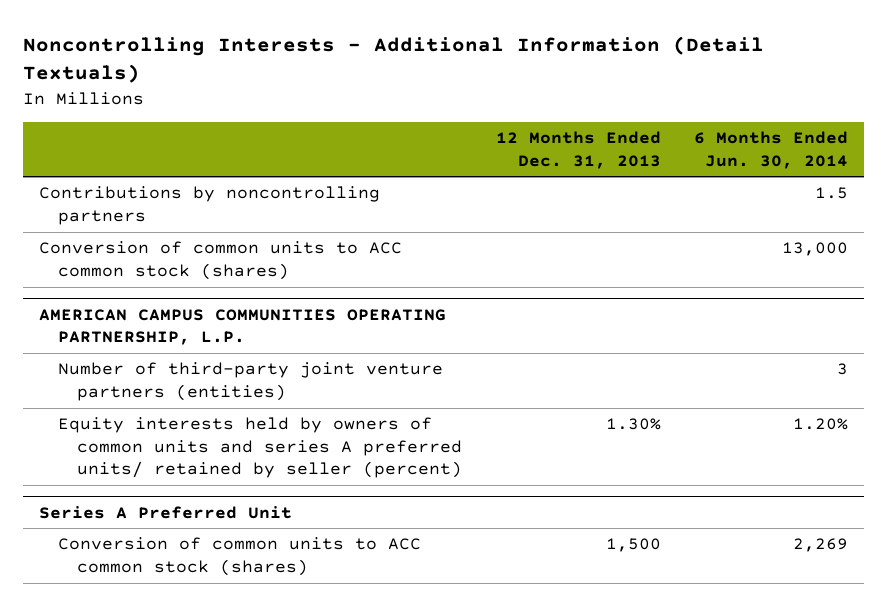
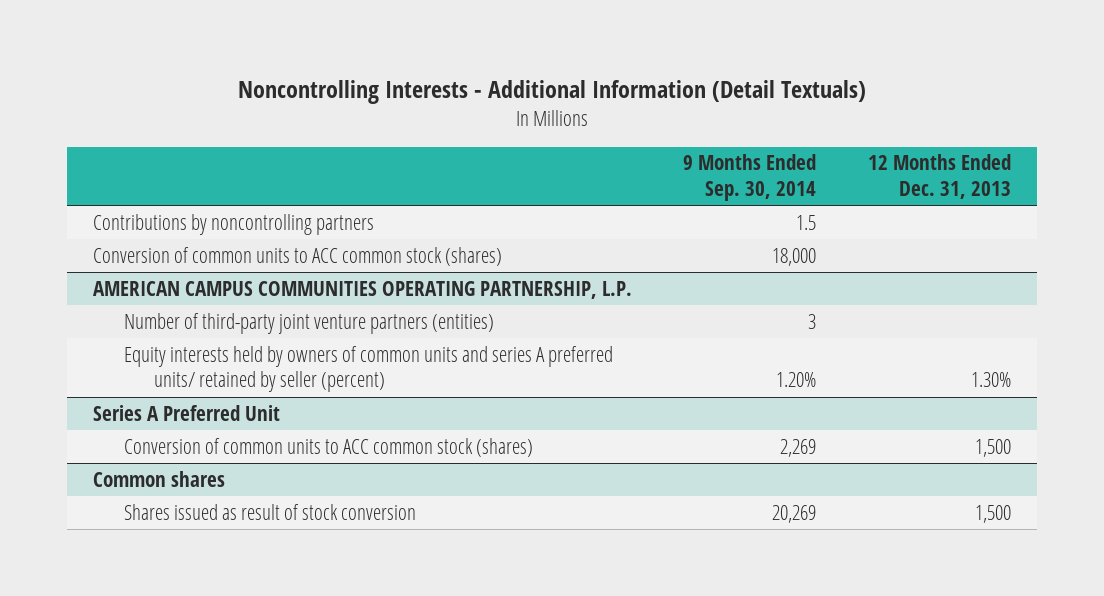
[693,131,848,169] 6 Months Ended Jun. 30, 2014 -> none
none -> [683,154,817,201] 9 Months Ended Sep. 30, 2014
none -> [92,470,225,487] Common shares
none -> [123,503,416,520] Shares issued as result of stock conversion

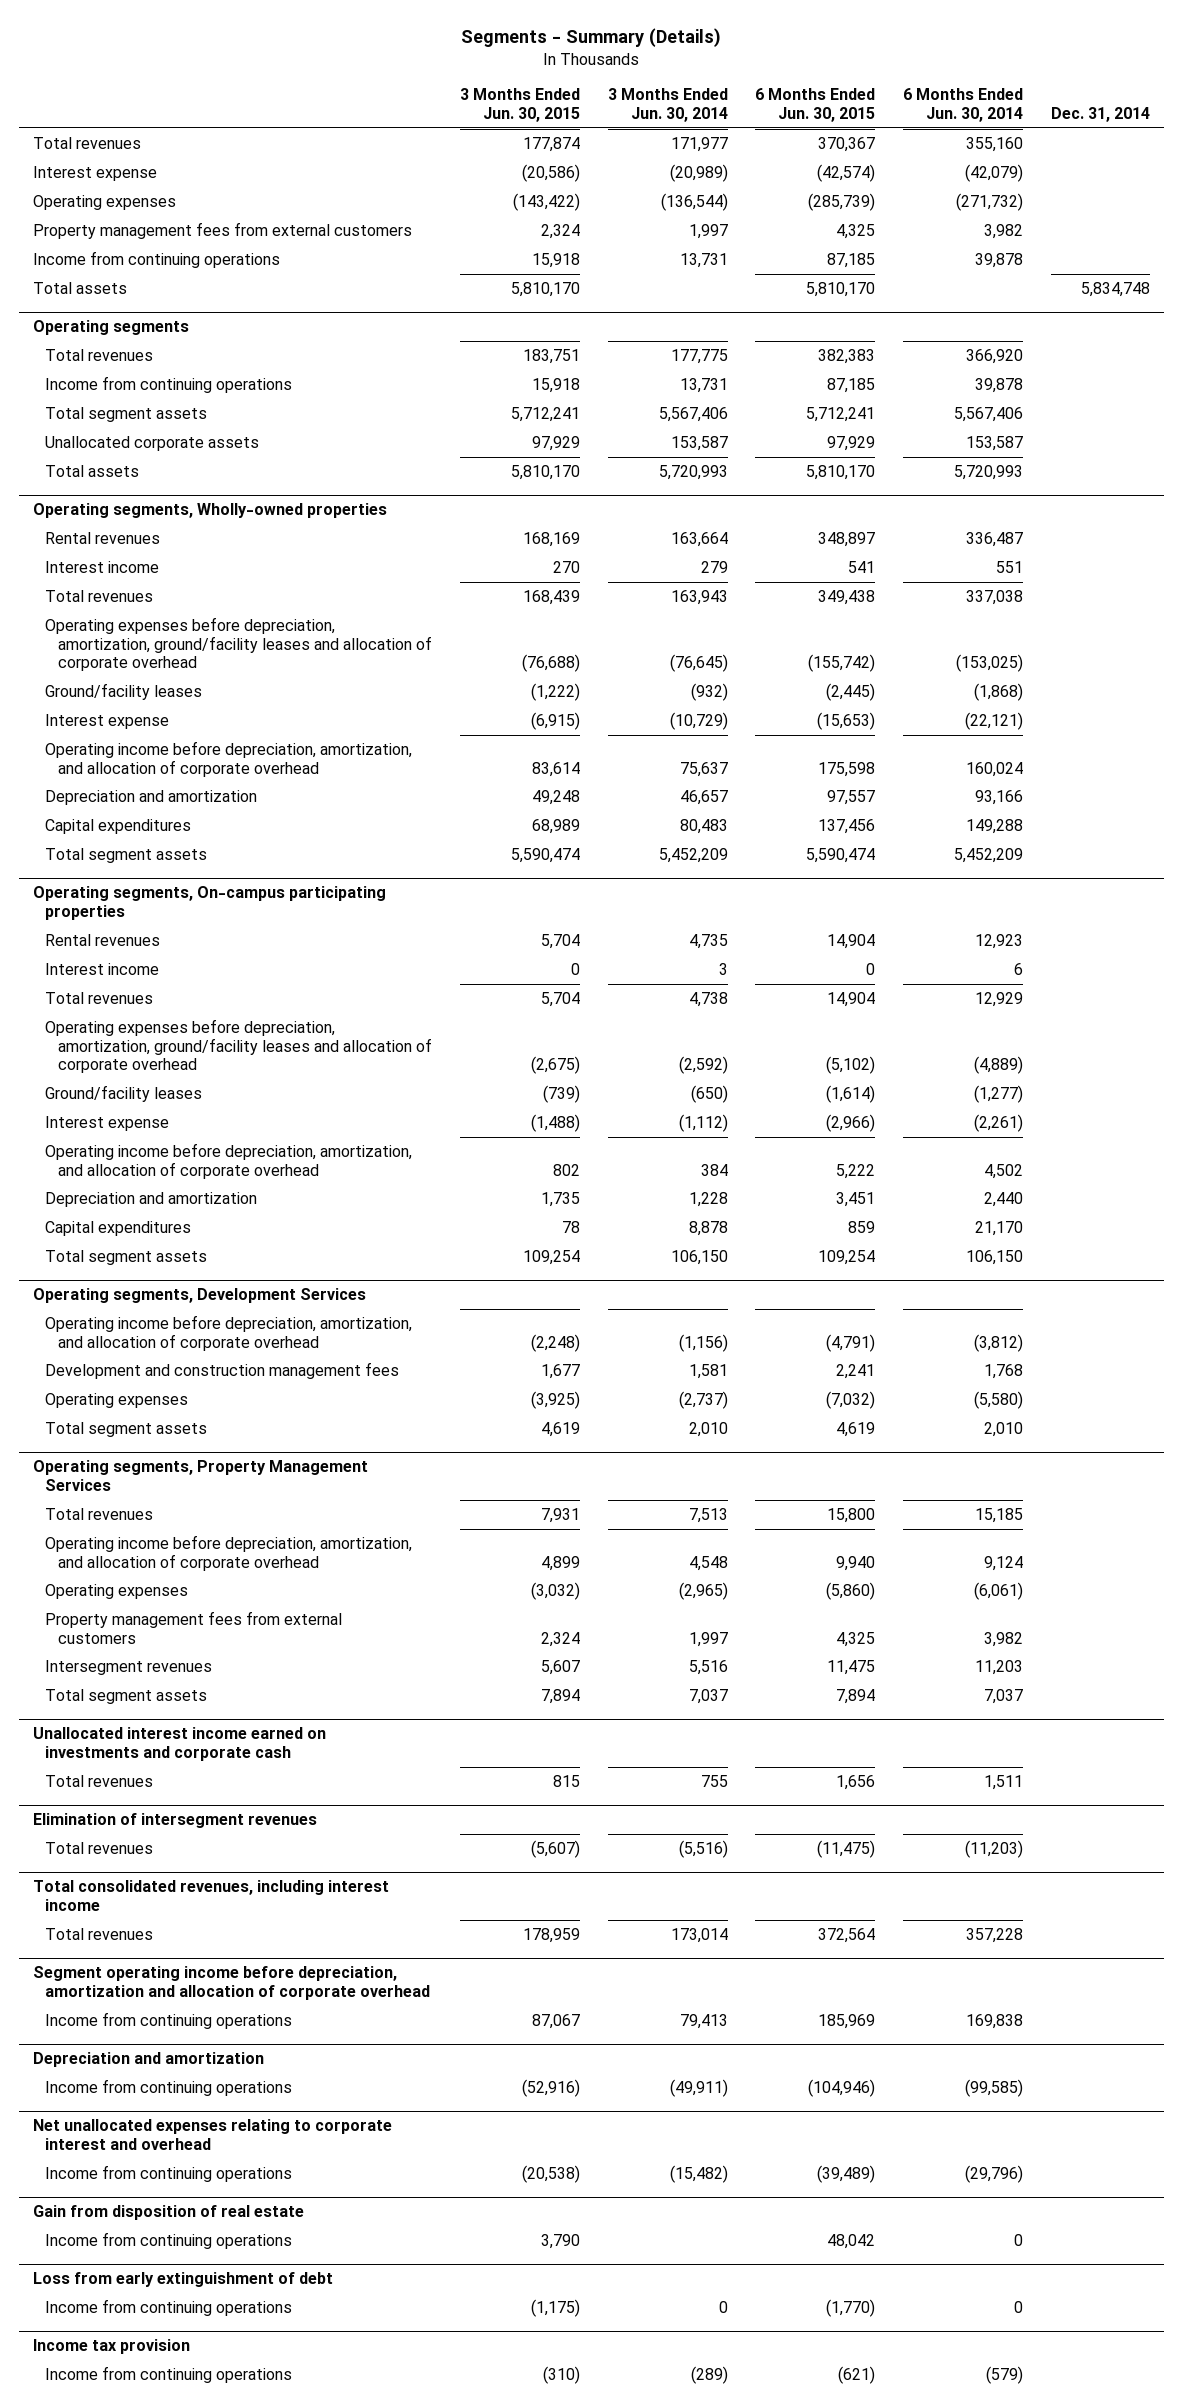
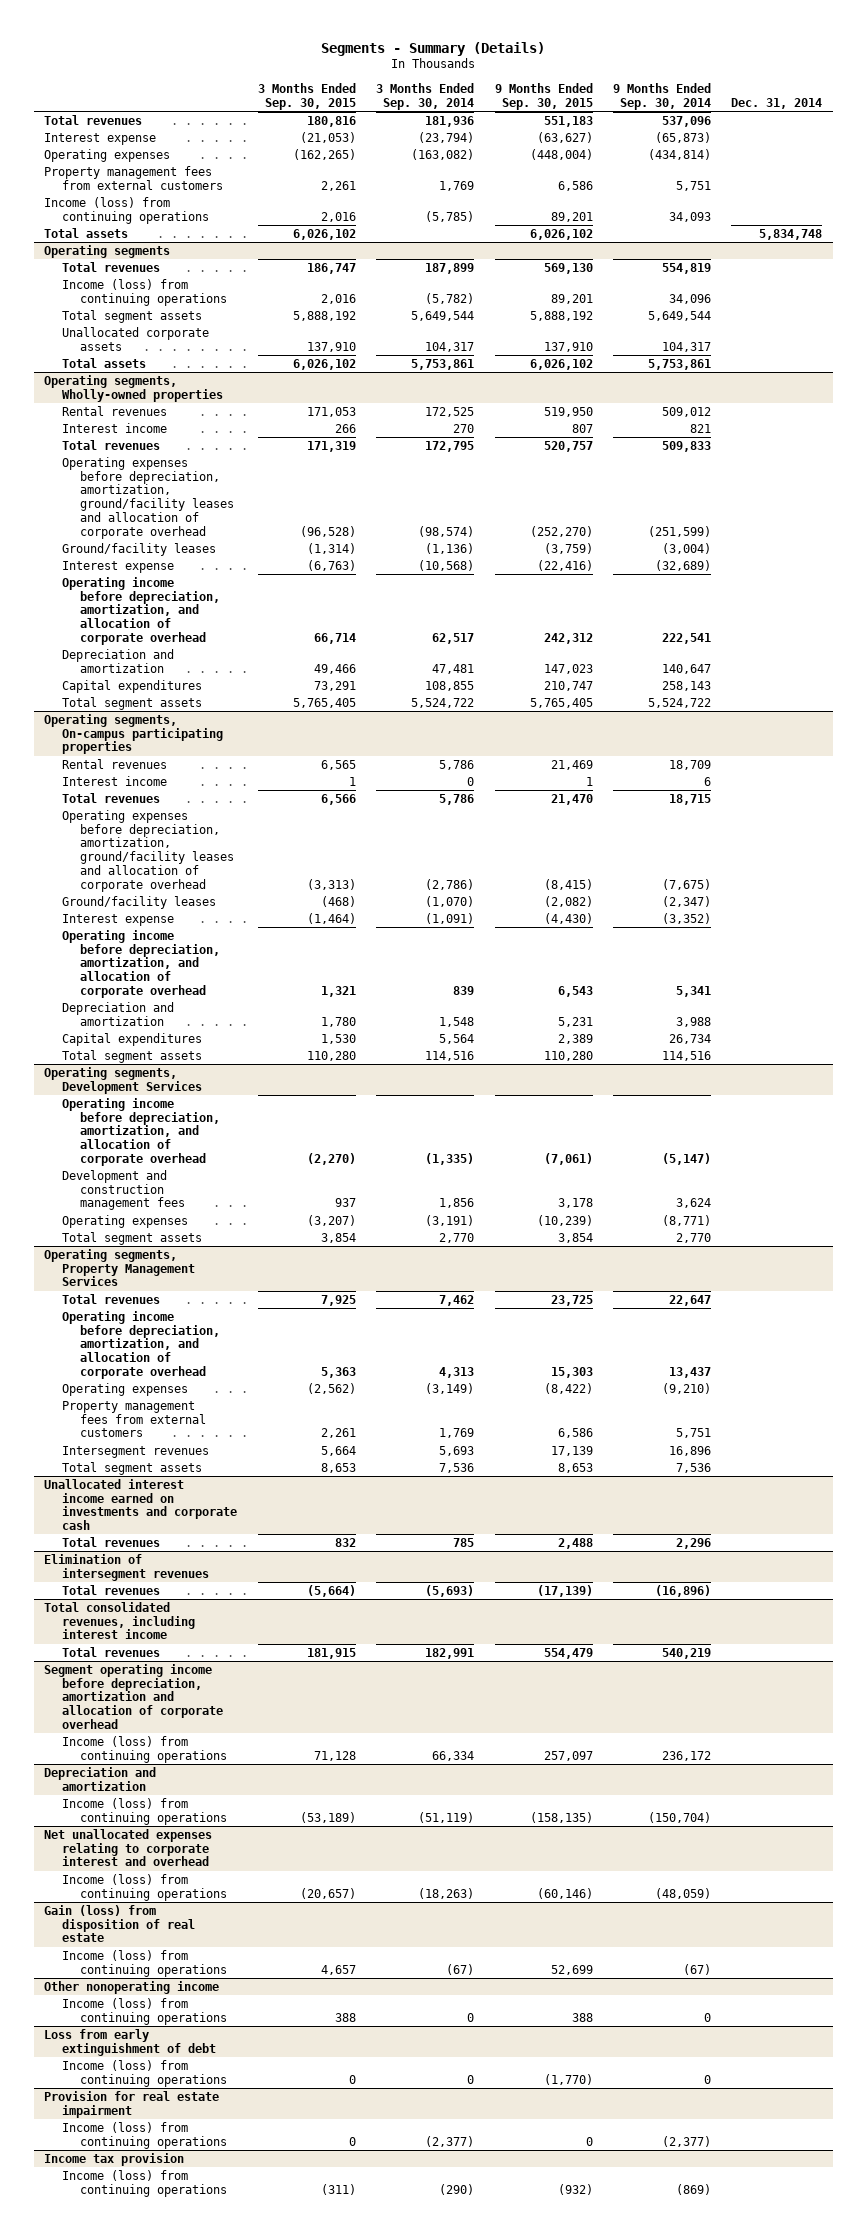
[459,88,580,123] 3 Months Ended Jun. 30, 2015 -> none
[607,88,728,123] 3 Months Ended Jun. 30, 2014 -> none
[755,88,876,123] 6 Months Ended Jun. 30, 2015 -> none
[903,88,1024,123] 6 Months Ended Jun. 30, 2014 -> none
none -> [257,83,356,110] 3 Months Ended Sep. 30, 2015
none -> [376,83,475,110] 3 Months Ended Sep. 30, 2014
none -> [494,83,593,110] 9 Months Ended Sep. 30, 2015
none -> [612,83,711,110] 9 Months Ended Sep. 30, 2014
[32,250,280,268] Income from continuing operations -> [44,196,210,224] Income (loss) from continuing operations
[45,375,293,393] Income from continuing operations -> [62,278,228,306] Income (loss) from continuing operations
[45,2011,293,2029] Income from continuing operations -> [62,1735,228,1763] Income (loss) from continuing operations
[45,2078,293,2096] Income from continuing operations -> [62,1797,228,1825] Income (loss) from continuing operations
[45,2164,293,2182] Income from continuing operations -> [62,1873,228,1901] Income (loss) from continuing operations
[32,2205,304,2221] Gain from disposition of real estate -> [44,1904,196,1943] Gain (loss) from disposition of real estate
[45,2231,293,2249] Income from continuing operations -> [62,1949,228,1977] Income (loss) from continuing operations
none -> [44,1980,220,1994] Other nonoperating income
none -> [62,1997,228,2025] Income (loss) from continuing operations
[45,2298,293,2316] Income from continuing operations -> [62,2059,228,2087] Income (loss) from continuing operations
none -> [44,2090,220,2118] Provision for real estate impairment
none -> [62,2121,228,2149] Income (loss) from continuing operations
[45,2365,293,2383] Income from continuing operations -> [62,2169,228,2197] Income (loss) from continuing operations

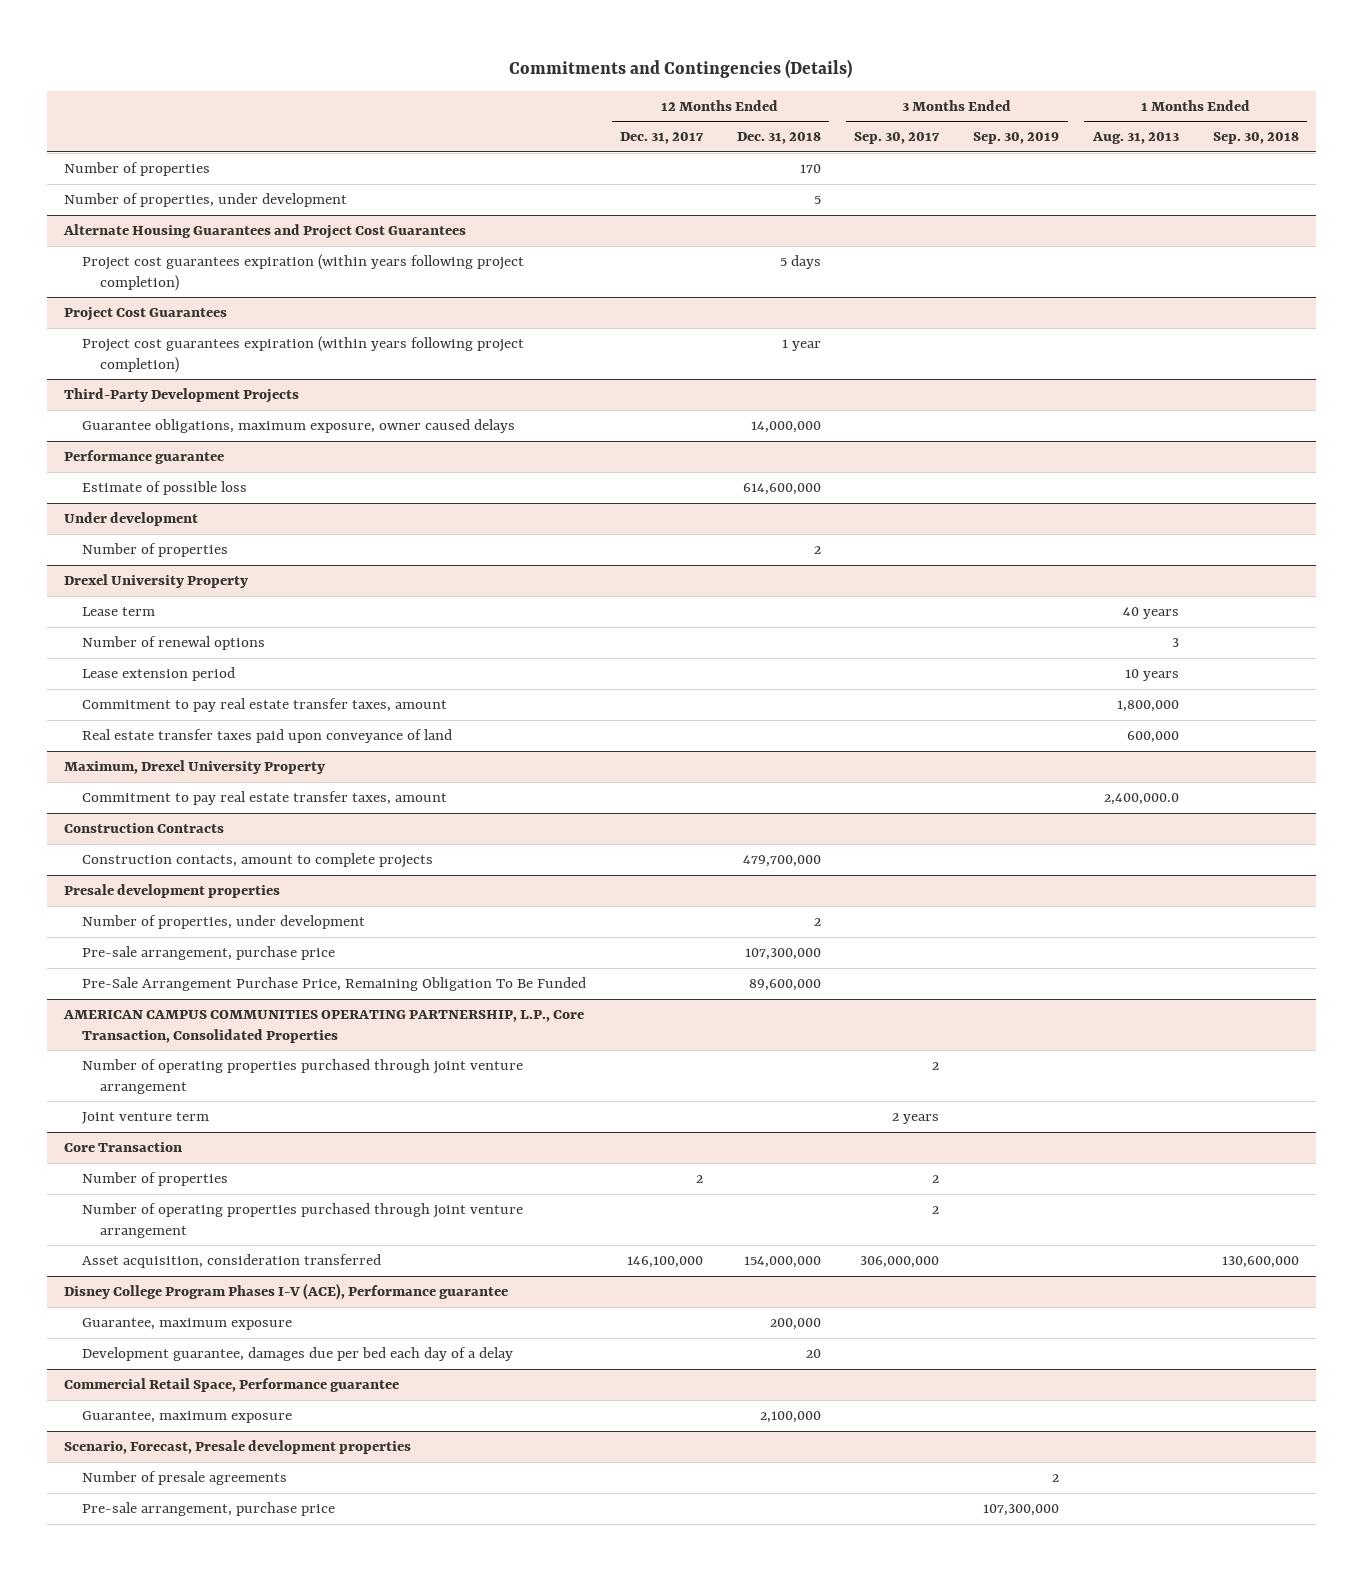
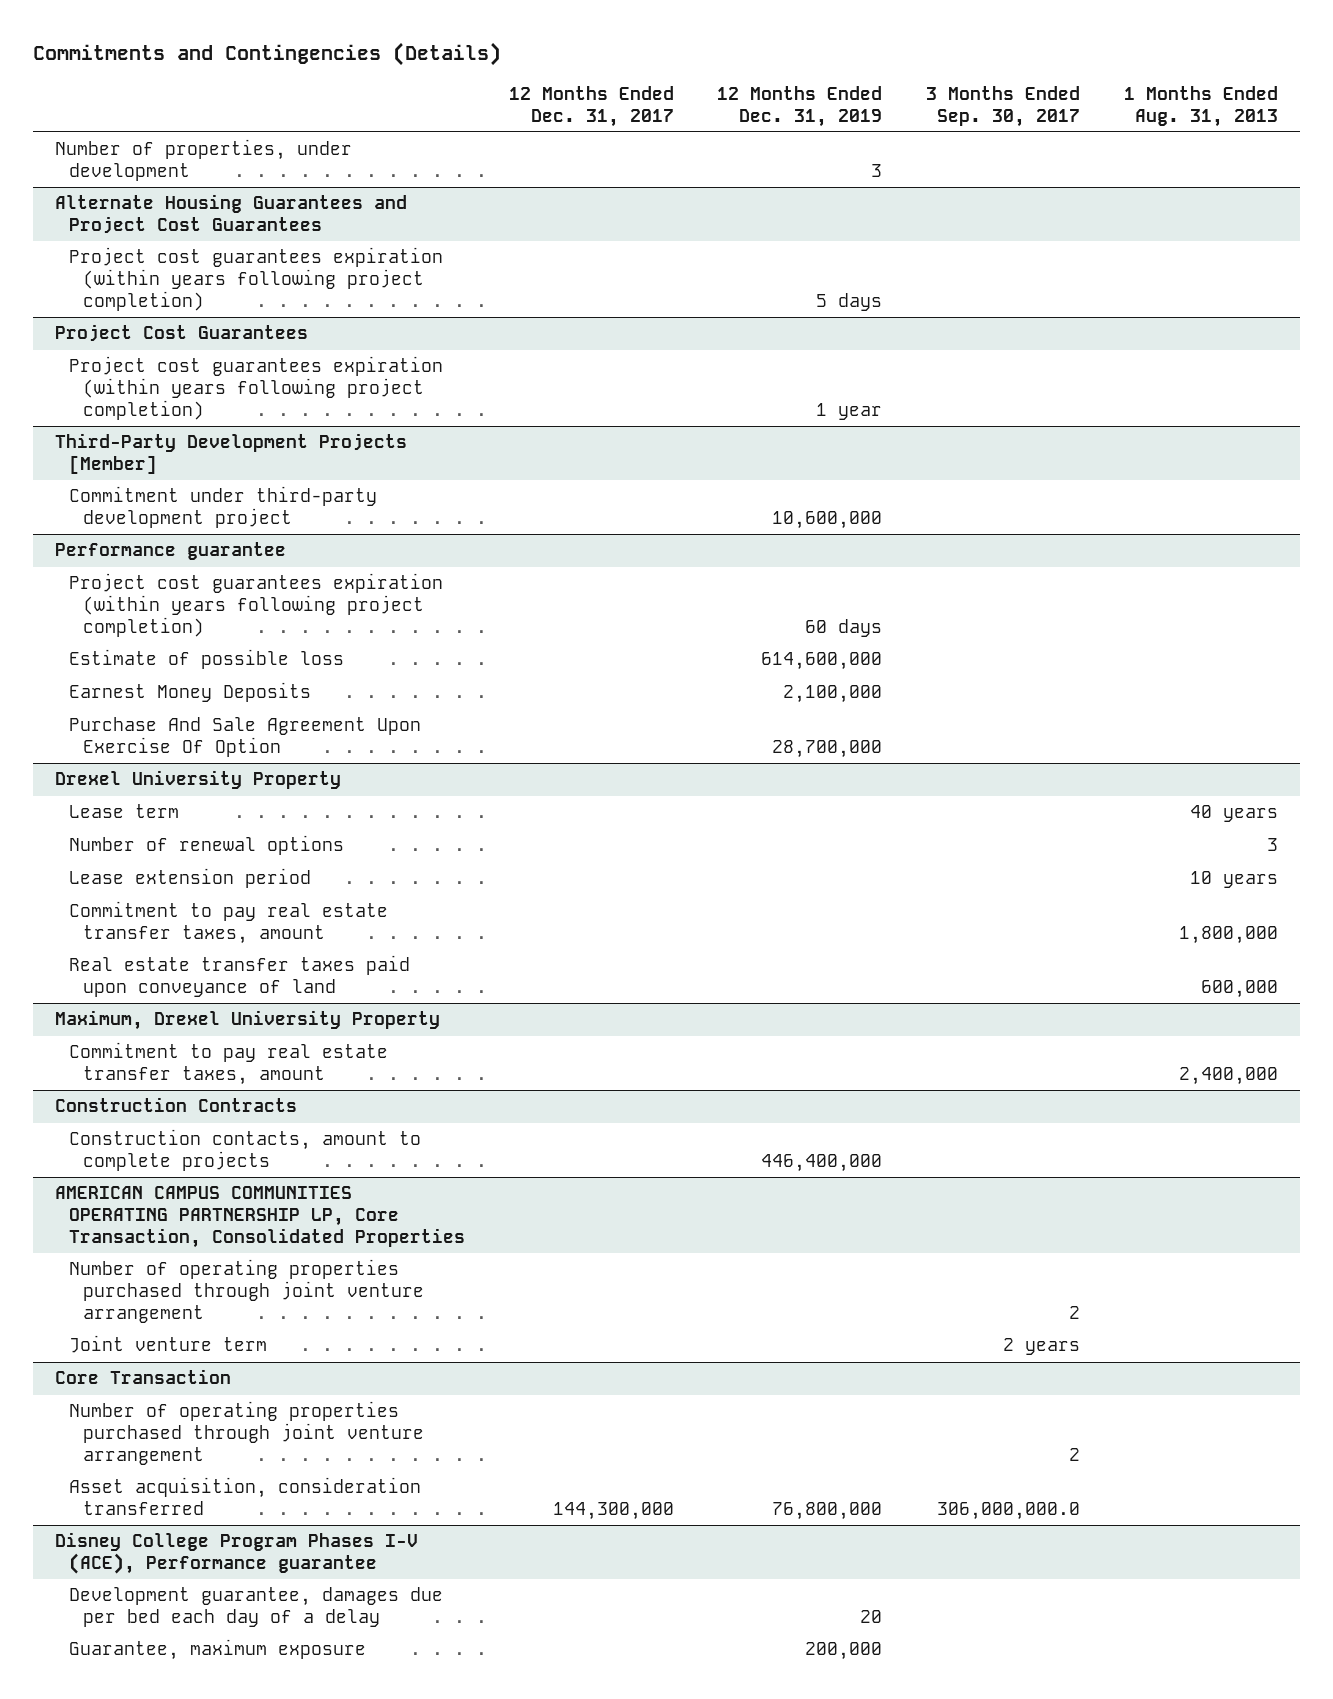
[736,132,821,145] Dec. 31, 2018 -> none
[973,132,1060,145] Sep. 30, 2019 -> none
[1212,132,1299,145] Sep. 30, 2018 -> none
none -> [717,85,883,127] 12 Months Ended Dec. 31, 2019
[64,162,211,177] Number of properties -> none
[64,388,300,404] Third-Party Development Projects -> [54,433,407,475] Third-Party Development Projects [Member]
[82,419,516,434] Guarantee obligations, maximum exposure, owner caused delays -> [68,486,377,529] Commitment under third-party development project
none -> [68,573,443,637] Project cost guarantees expiration (within years following project completion)
[64,512,199,527] Under development -> none
[82,543,229,558] Number of properties -> none
none -> [68,682,311,703] Earnest Money Deposits
none -> [68,717,421,758] Purchase And Sale Agreement Upon Exercise Of Option
[1103,793,1179,806] 2,400,000.0 -> [1178,1067,1278,1086] 2,400,000
[64,884,281,899] Presale development properties -> none
[82,915,366,930] Number of properties, under development -> none
[82,946,336,961] Pre-sale arrangement, purchase price -> none
[82,977,587,992] Pre-Sale Arrangement Purchase Price, Remaining Obligation To Be Funded -> none
[63,1010,585,1043] AMERICAN CAMPUS COMMUNITIES OPERATING PARTNERSHIP, L.P., Core Transaction, Consolidated Properties -> [54,1186,465,1248] AMERICAN CAMPUS COMMUNITIES OPERATING PARTNERSHIP LP, Core Transaction, Consolidated Properties
[82,1172,229,1187] Number of properties -> none
[626,1256,703,1269] 146,100,000 -> [552,1502,674,1521] 144,300,000
[860,1256,940,1269] 306,000,000 -> [937,1502,1081,1521] 306,000,000.0
[64,1378,400,1393] Commercial Retail Space, Performance guarantee -> none
[82,1411,293,1424] Guarantee, maximum exposure -> none
[64,1440,412,1455] Scenario, Forecast, Presale development properties -> none
[82,1471,288,1486] Number of presale agreements -> none
[82,1502,336,1517] Pre-sale arrangement, purchase price -> none
[82,1318,293,1331] Guarantee, maximum exposure -> [68,1639,366,1661] Guarantee, maximum exposure

